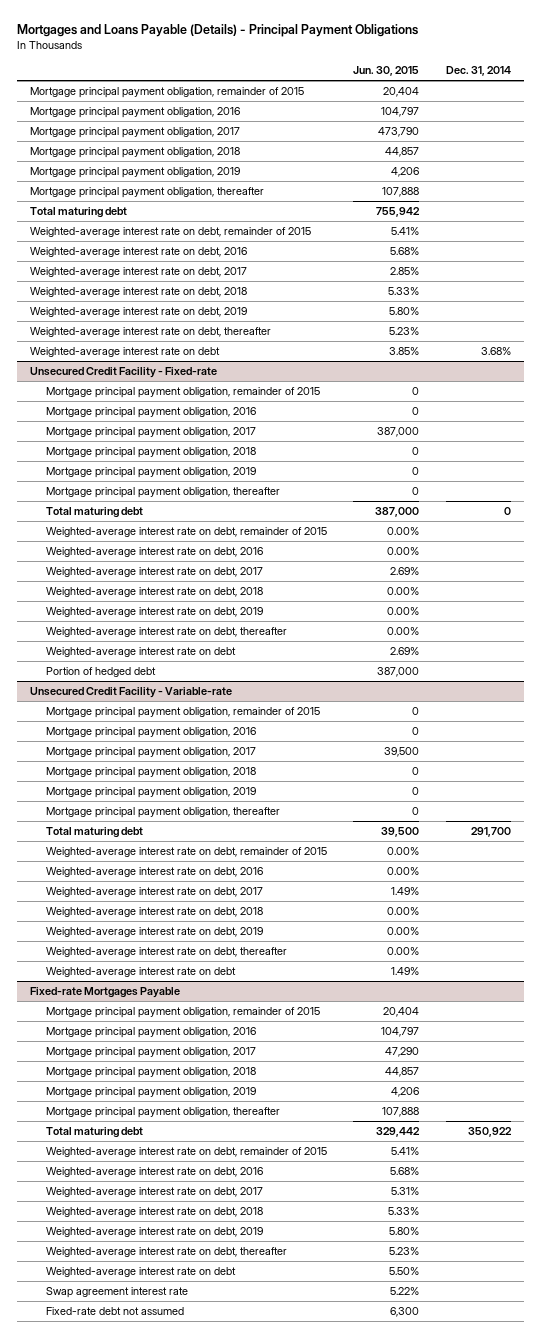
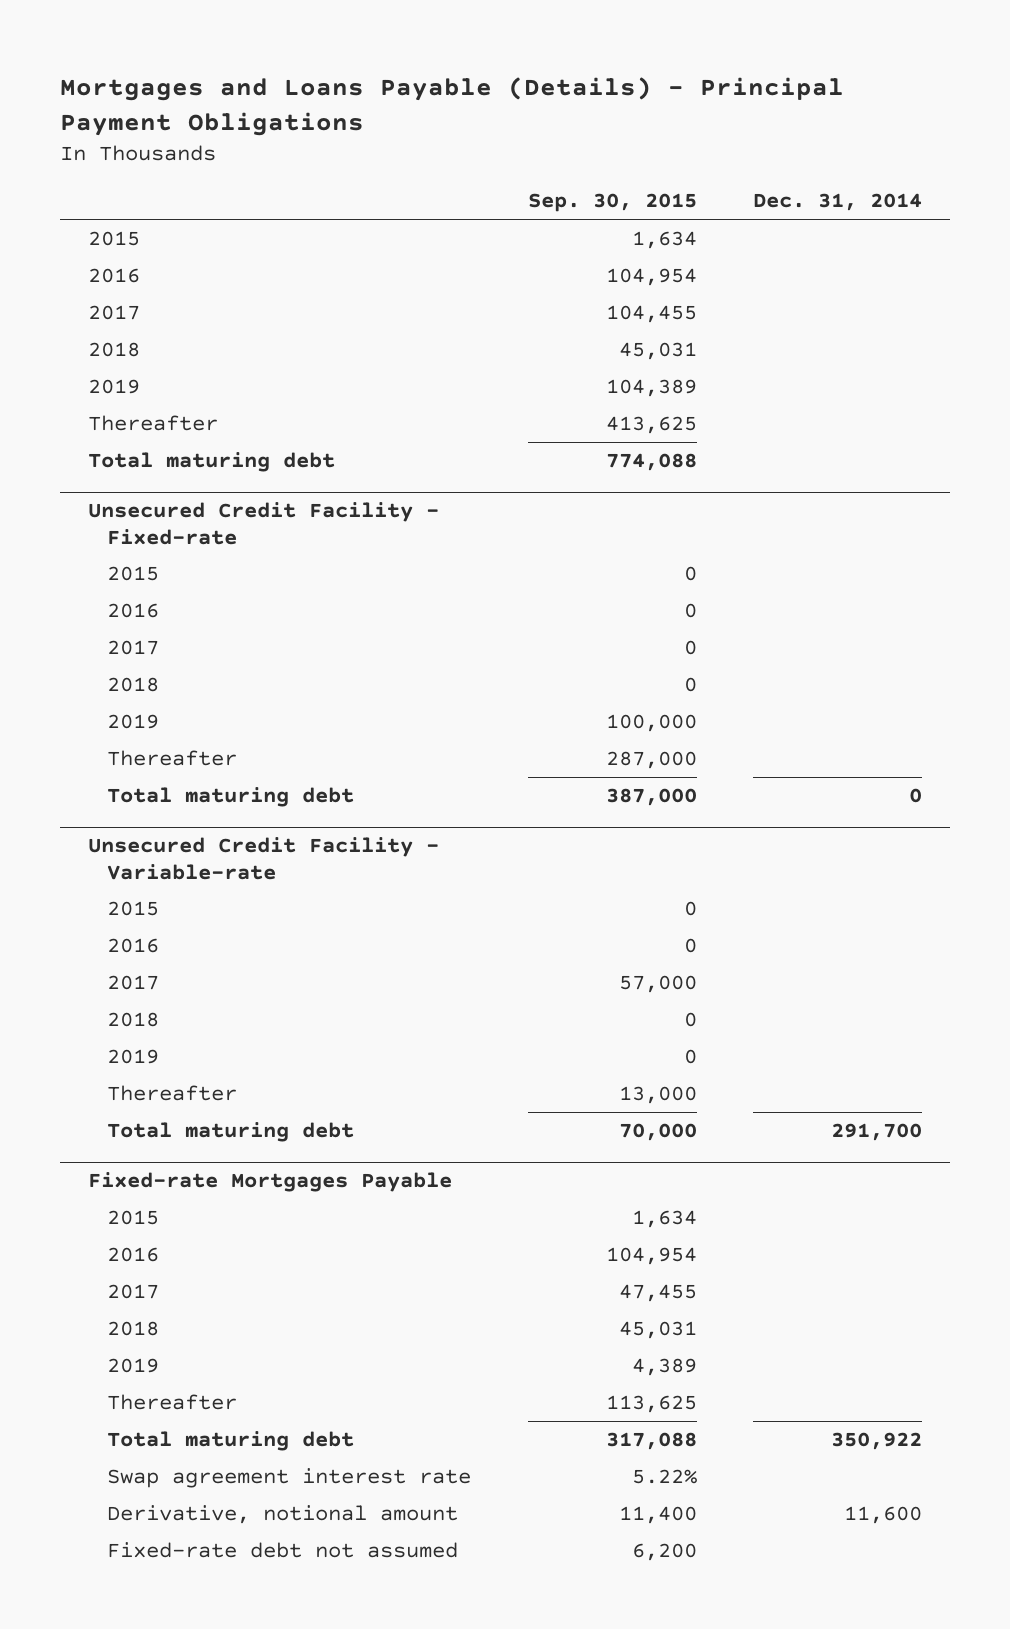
[353,65,420,76] Jun. 30, 2015 -> none
none -> [527,193,697,213] Sep. 30, 2015
[30,87,305,99] Mortgage principal payment obligation, remainder of 2015 -> [88,231,141,247] 2015
[30,107,241,119] Mortgage principal payment obligation, 2016 -> [88,268,141,284] 2016
[30,127,241,139] Mortgage principal payment obligation, 2017 -> [88,305,141,321] 2017
[30,147,241,159] Mortgage principal payment obligation, 2018 -> [88,342,141,358] 2018
[30,167,241,179] Mortgage principal payment obligation, 2019 -> [88,379,141,395] 2019
[30,187,265,199] Mortgage principal payment obligation, thereafter -> [88,415,219,432] Thereafter
[30,227,312,238] Weighted-average interest rate on debt, remainder of 2015 -> none
[30,247,248,258] Weighted-average interest rate on debt, 2016 -> none
[30,267,248,278] Weighted-average interest rate on debt, 2017 -> none
[30,287,248,298] Weighted-average interest rate on debt, 2018 -> none
[30,307,248,318] Weighted-average interest rate on debt, 2019 -> none
[30,327,272,338] Weighted-average interest rate on debt, thereafter -> none
[30,347,221,358] Weighted-average interest rate on debt -> none
[45,387,320,399] Mortgage principal payment obligation, remainder of 2015 -> [107,566,160,582] 2015
[45,407,256,419] Mortgage principal payment obligation, 2016 -> [107,603,160,619] 2016
[45,427,256,439] Mortgage principal payment obligation, 2017 -> [107,640,160,656] 2017
[45,447,256,459] Mortgage principal payment obligation, 2018 -> [107,677,160,693] 2018
[45,467,256,479] Mortgage principal payment obligation, 2019 -> [107,714,160,730] 2019
[45,487,280,499] Mortgage principal payment obligation, thereafter -> [107,750,238,767] Thereafter
[45,527,327,538] Weighted-average interest rate on debt, remainder of 2015 -> none
[45,547,263,558] Weighted-average interest rate on debt, 2016 -> none
[45,567,263,578] Weighted-average interest rate on debt, 2017 -> none
[45,587,263,598] Weighted-average interest rate on debt, 2018 -> none
[45,607,263,618] Weighted-average interest rate on debt, 2019 -> none
[45,627,287,638] Weighted-average interest rate on debt, thereafter -> none
[45,647,236,658] Weighted-average interest rate on debt -> none
[45,667,156,678] Portion of hedged debt -> none
[45,707,320,719] Mortgage principal payment obligation, remainder of 2015 -> [107,901,160,917] 2015
[45,727,256,739] Mortgage principal payment obligation, 2016 -> [107,938,160,954] 2016
[45,747,256,759] Mortgage principal payment obligation, 2017 -> [107,975,160,991] 2017
[45,767,256,779] Mortgage principal payment obligation, 2018 -> [107,1012,160,1028] 2018
[45,787,256,799] Mortgage principal payment obligation, 2019 -> [107,1049,160,1065] 2019
[45,807,280,819] Mortgage principal payment obligation, thereafter -> [107,1085,238,1102] Thereafter
[45,847,327,858] Weighted-average interest rate on debt, remainder of 2015 -> none
[45,867,263,878] Weighted-average interest rate on debt, 2016 -> none
[45,887,263,898] Weighted-average interest rate on debt, 2017 -> none
[45,907,263,918] Weighted-average interest rate on debt, 2018 -> none
[45,927,263,938] Weighted-average interest rate on debt, 2019 -> none
[45,947,287,958] Weighted-average interest rate on debt, thereafter -> none
[45,967,236,978] Weighted-average interest rate on debt -> none
[45,1007,320,1019] Mortgage principal payment obligation, remainder of 2015 -> [107,1210,160,1226] 2015
[45,1027,256,1039] Mortgage principal payment obligation, 2016 -> [107,1247,160,1263] 2016
[45,1047,256,1059] Mortgage principal payment obligation, 2017 -> [107,1284,160,1300] 2017
[45,1067,256,1079] Mortgage principal payment obligation, 2018 -> [107,1321,160,1337] 2018
[45,1087,256,1099] Mortgage principal payment obligation, 2019 -> [107,1358,160,1374] 2019
[45,1107,280,1119] Mortgage principal payment obligation, thereafter -> [107,1394,238,1411] Thereafter
[45,1147,327,1158] Weighted-average interest rate on debt, remainder of 2015 -> none
[45,1167,263,1178] Weighted-average interest rate on debt, 2016 -> none
[45,1187,263,1198] Weighted-average interest rate on debt, 2017 -> none
[45,1207,263,1218] Weighted-average interest rate on debt, 2018 -> none
[45,1227,263,1238] Weighted-average interest rate on debt, 2019 -> none
[45,1247,287,1258] Weighted-average interest rate on debt, thereafter -> none
[45,1267,236,1278] Weighted-average interest rate on debt -> none
none -> [107,1505,459,1525] Derivative, notional amount

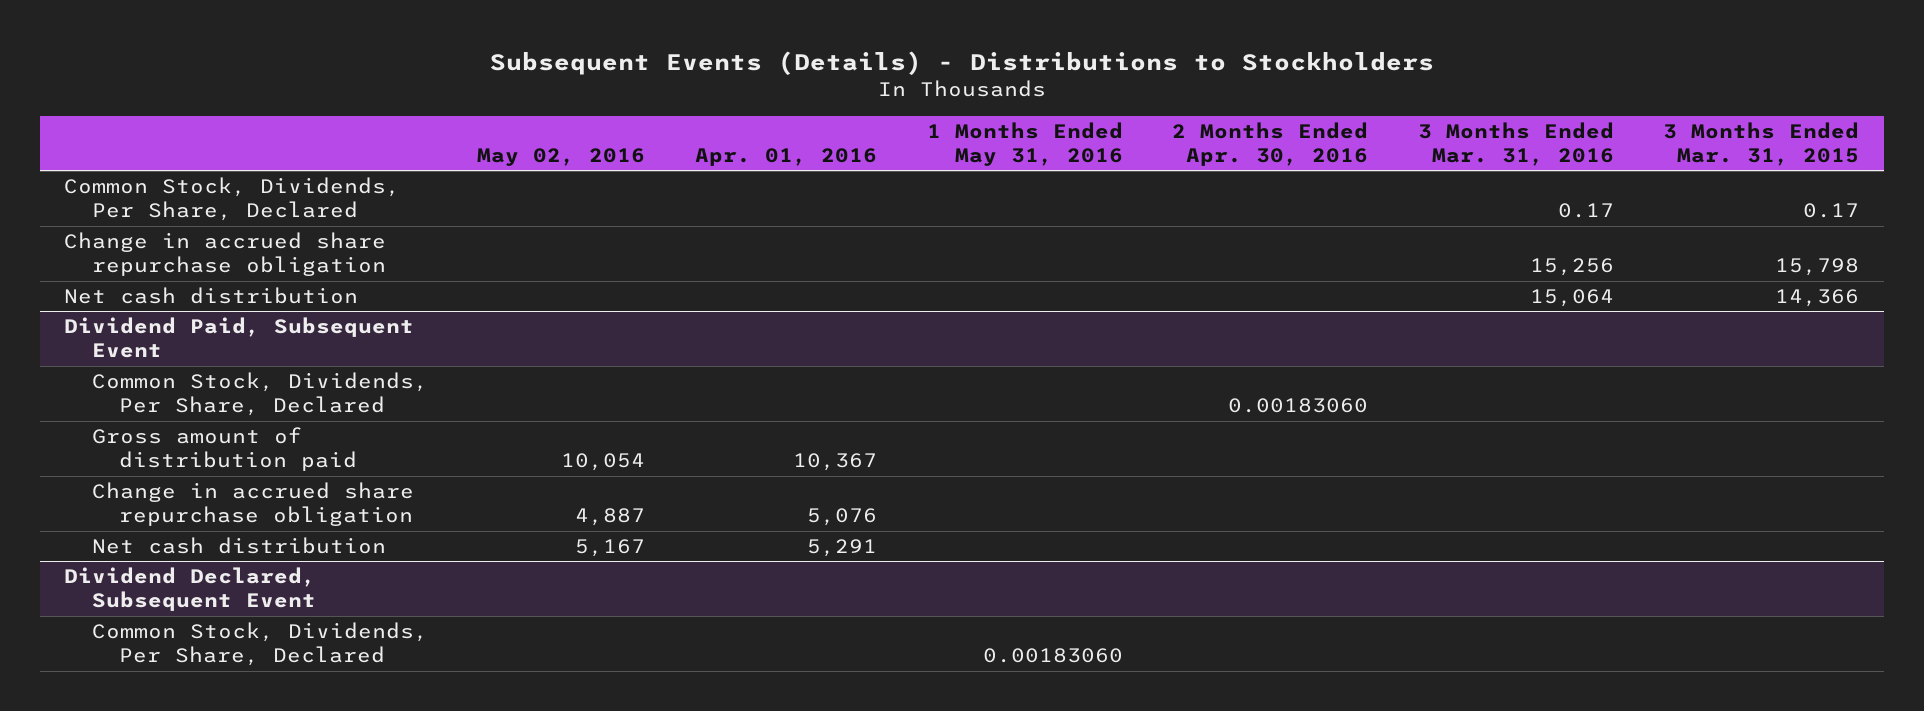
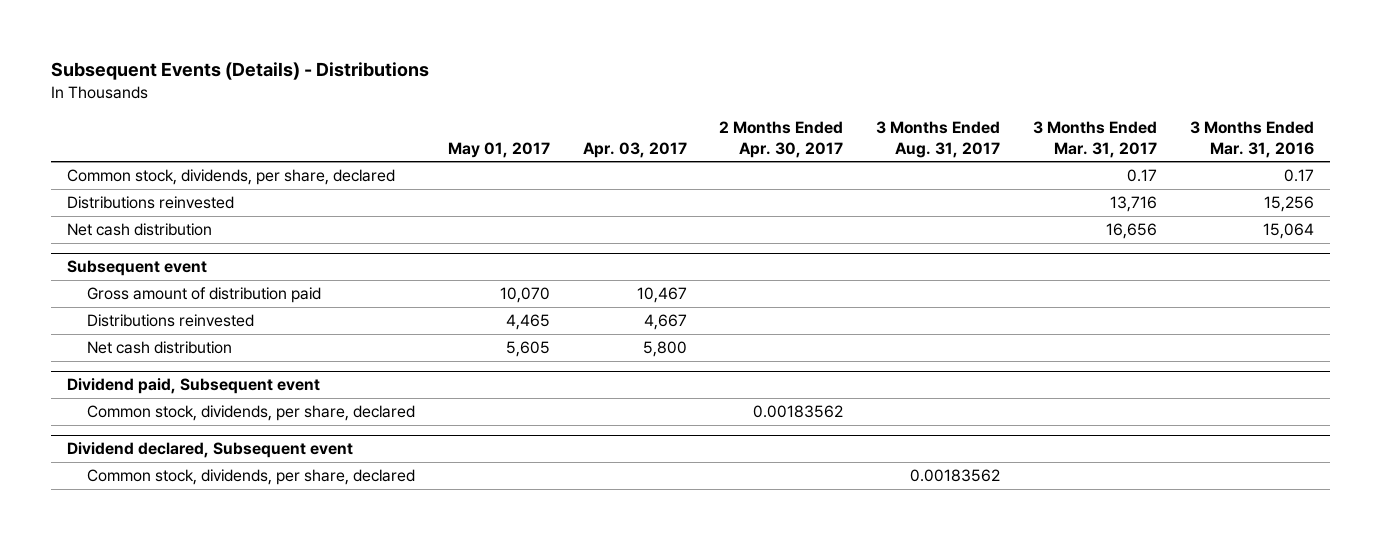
[489,50,1434,75] Subsequent Events (Details) - Distributions to Stockholders -> [50,61,429,80] Subsequent Events (Details) - Distributions
[477,148,646,167] May 02, 2016 -> none
[695,148,878,167] Apr. 01, 2016 -> none
[926,121,1123,167] 1 Months Ended May 31, 2016 -> none
[1172,121,1369,167] 2 Months Ended Apr. 30, 2016 -> none
[1663,121,1860,167] 3 Months Ended Mar. 31, 2015 -> none
none -> [447,141,550,158] May 01, 2017
none -> [582,141,687,158] Apr. 03, 2017
none -> [719,121,844,158] 2 Months Ended Apr. 30, 2017
none -> [876,121,1001,158] 3 Months Ended Aug. 31, 2017
none -> [1033,121,1158,158] 3 Months Ended Mar. 31, 2017
[64,176,401,222] Common Stock, Dividends, Per Share, Declared -> [67,169,396,186] Common stock, dividends, per share, declared
[64,231,387,277] Change in accrued share repurchase obligation -> [67,196,235,210] Distributions reinvested
[91,426,358,472] Gross amount of distribution paid -> none
[91,481,414,527] Change in accrued share repurchase obligation -> none
[91,536,386,554] Net cash distribution -> none
none -> [67,260,208,277] Subsequent event
none -> [87,287,322,304] Gross amount of distribution paid
none -> [87,314,255,328] Distributions reinvested
none -> [87,341,233,355] Net cash distribution
[64,316,415,359] Dividend Paid, Subsequent Event -> [67,378,321,395] Dividend paid, Subsequent event
[91,371,428,417] Common Stock, Dividends, Per Share, Declared -> [87,405,416,422] Common stock, dividends, per share, declared
[64,566,317,612] Dividend Declared, Subsequent Event -> [67,442,354,459] Dividend declared, Subsequent event
[91,621,428,667] Common Stock, Dividends, Per Share, Declared -> [87,469,416,486] Common stock, dividends, per share, declared

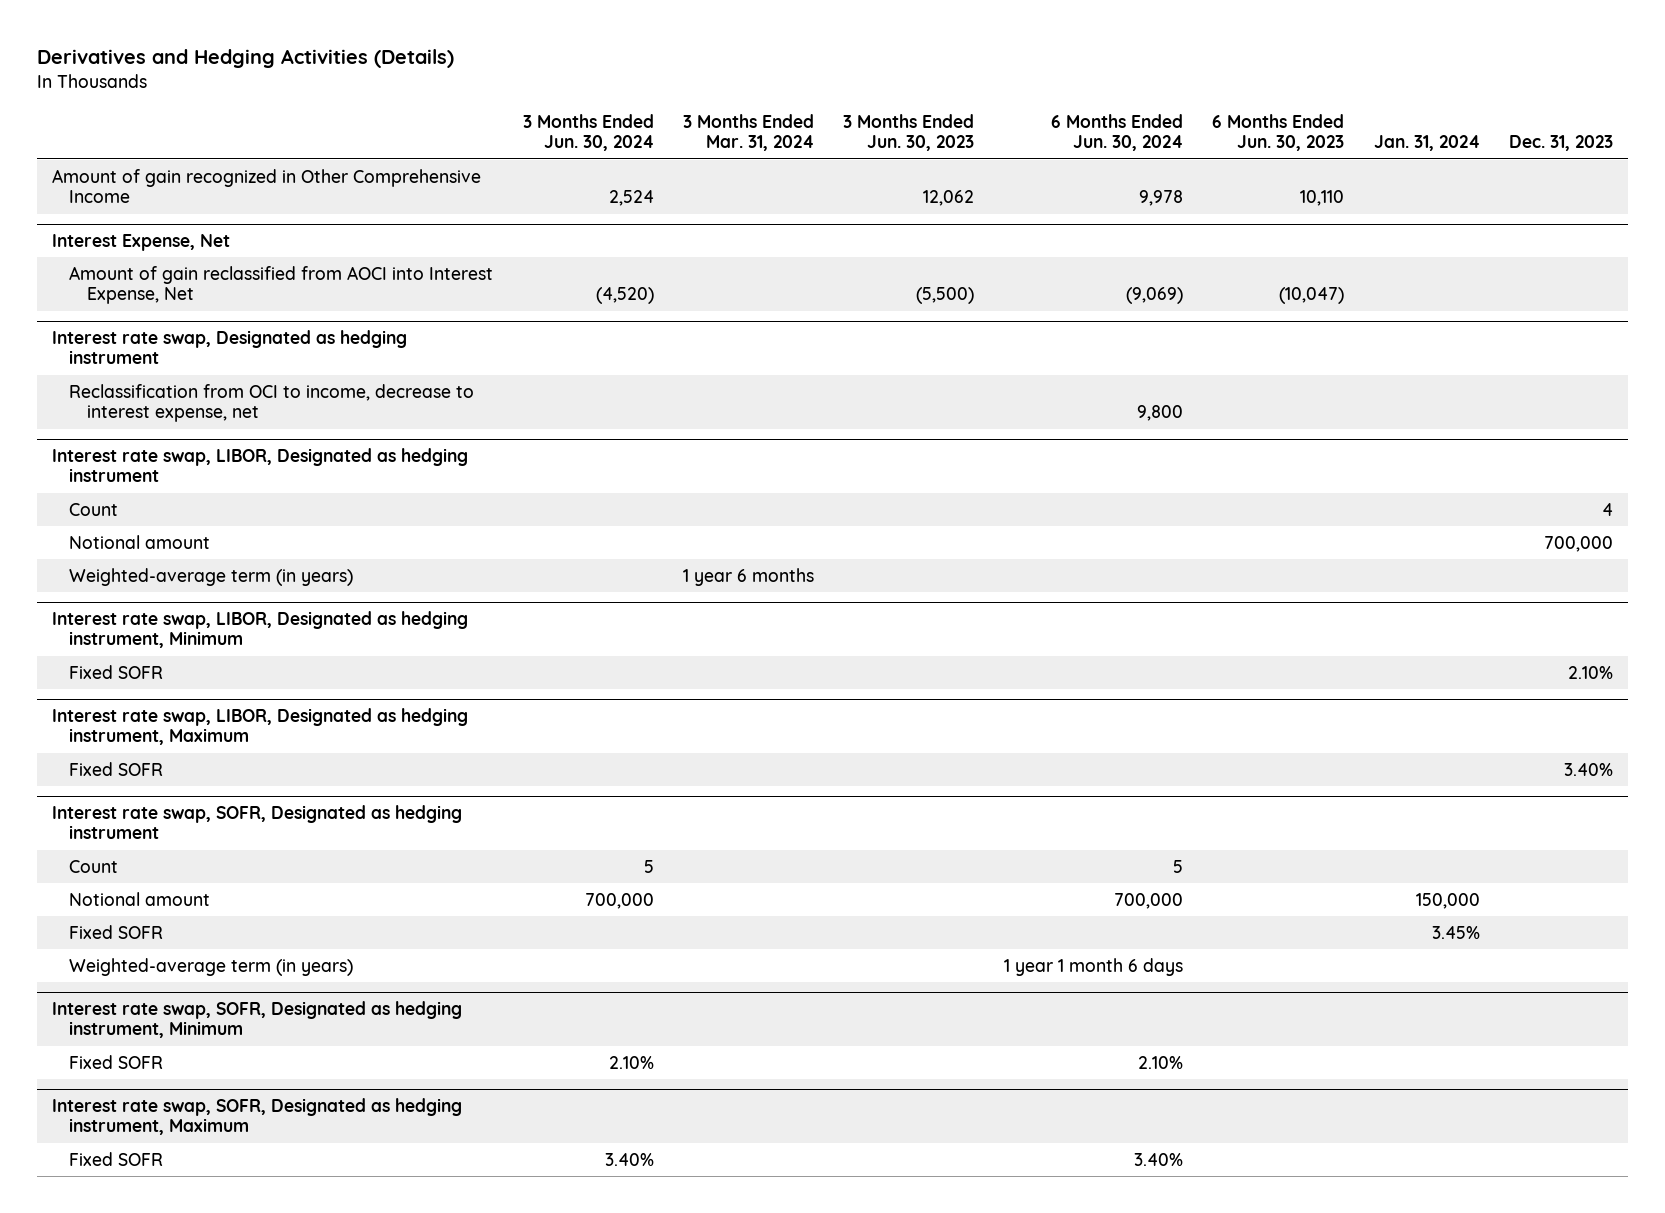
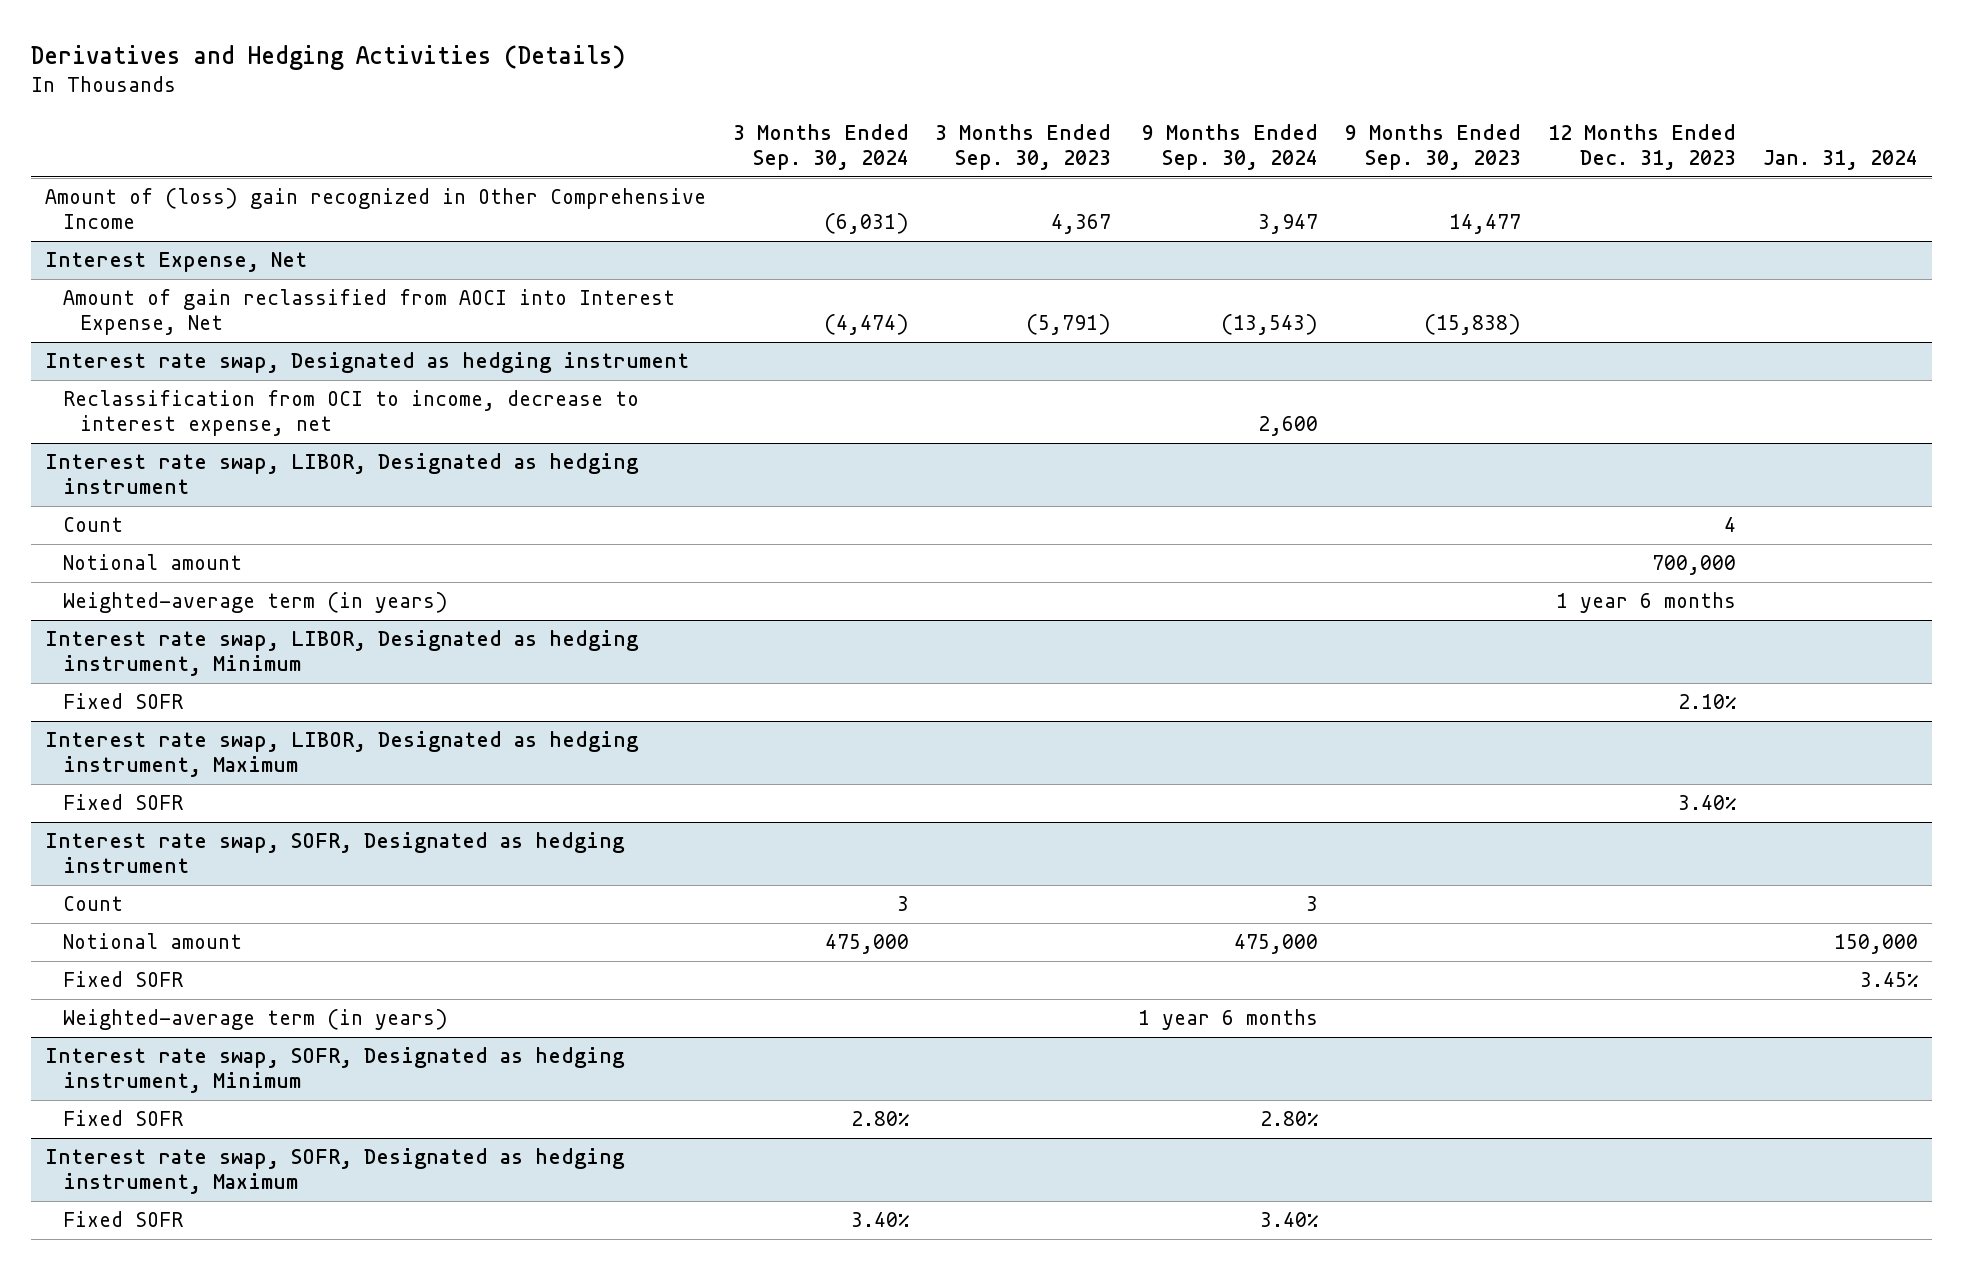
[522,113,654,152] 3 Months Ended Jun. 30, 2024 -> none
[683,113,815,152] 3 Months Ended Mar. 31, 2024 -> none
[843,113,975,152] 3 Months Ended Jun. 30, 2023 -> none
[1050,113,1183,152] 6 Months Ended Jun. 30, 2024 -> none
[1212,113,1345,152] 6 Months Ended Jun. 30, 2023 -> none
[1508,135,1613,152] Dec. 31, 2023 -> none
none -> [732,123,909,170] 3 Months Ended Sep. 30, 2024
none -> [935,123,1112,170] 3 Months Ended Sep. 30, 2023
none -> [1142,123,1319,170] 9 Months Ended Sep. 30, 2024
none -> [1345,123,1522,170] 9 Months Ended Sep. 30, 2023
none -> [1548,123,1737,170] 12 Months Ended Dec. 31, 2023
[51,168,481,204] Amount of gain recognized in Other Comprehensive Income -> [44,188,706,230] Amount of (loss) gain recognized in Other Comprehensive Income

